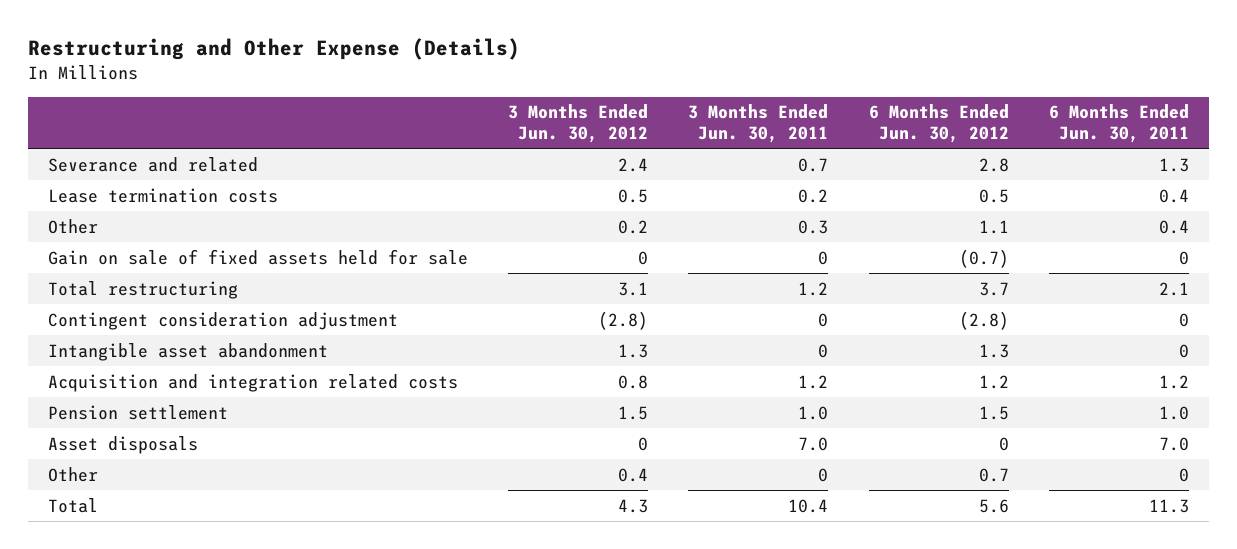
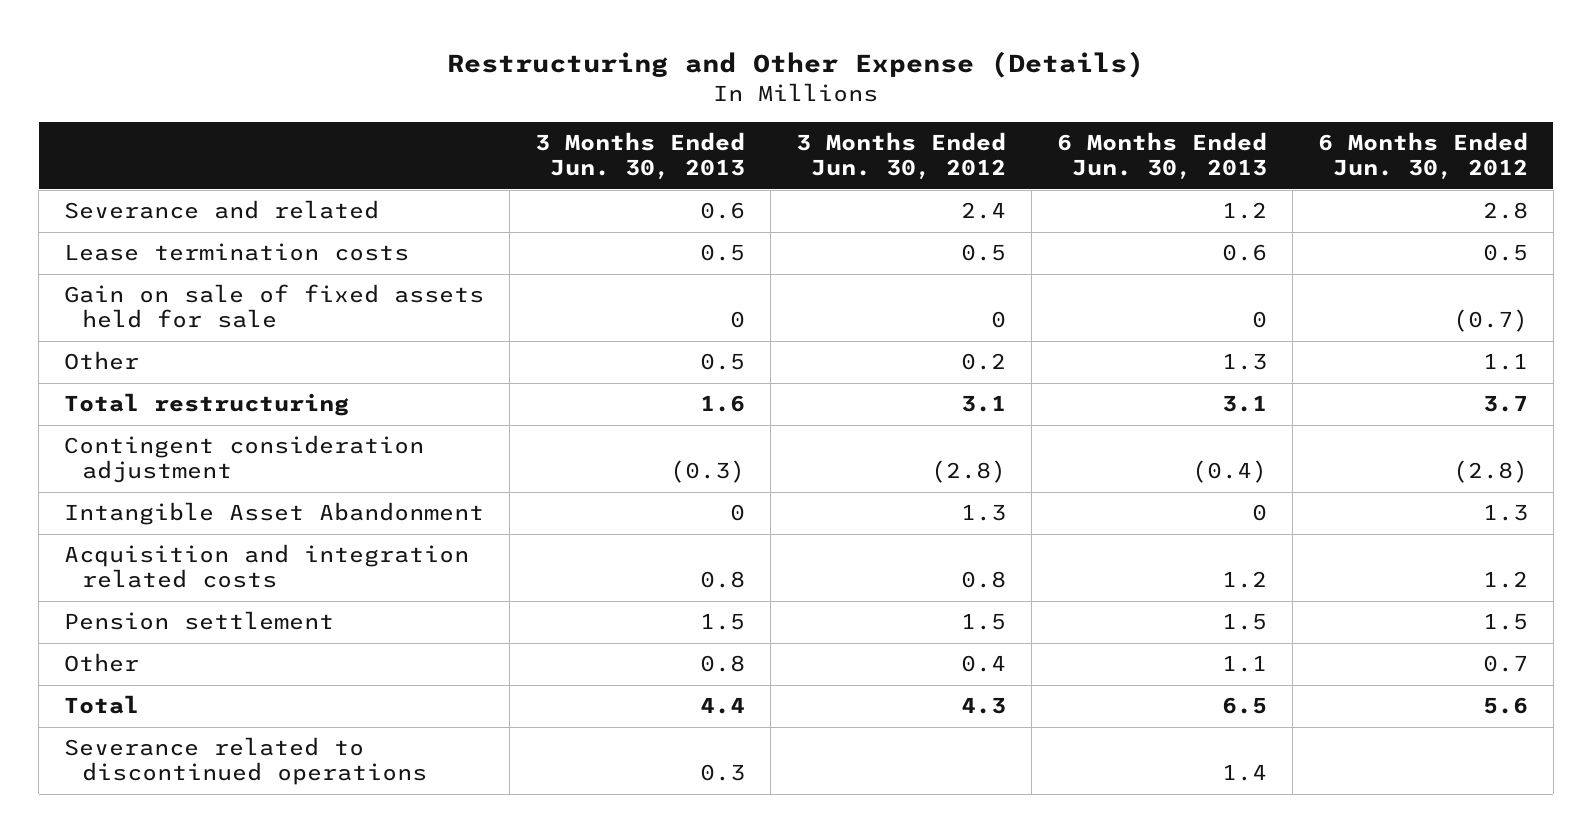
[688,104,829,144] 3 Months Ended Jun. 30, 2011 -> none
[1048,104,1189,144] 6 Months Ended Jun. 30, 2011 -> none
none -> [535,132,746,180] 3 Months Ended Jun. 30, 2013
none -> [1056,132,1267,180] 6 Months Ended Jun. 30, 2013
[47,218,98,234] Other -> [64,351,140,371] Other
[47,342,328,361] Intangible asset abandonment -> [64,502,485,526] Intangible Asset Abandonment
[47,435,198,454] Asset disposals -> none
none -> [64,737,428,786] Severance related to discontinued operations

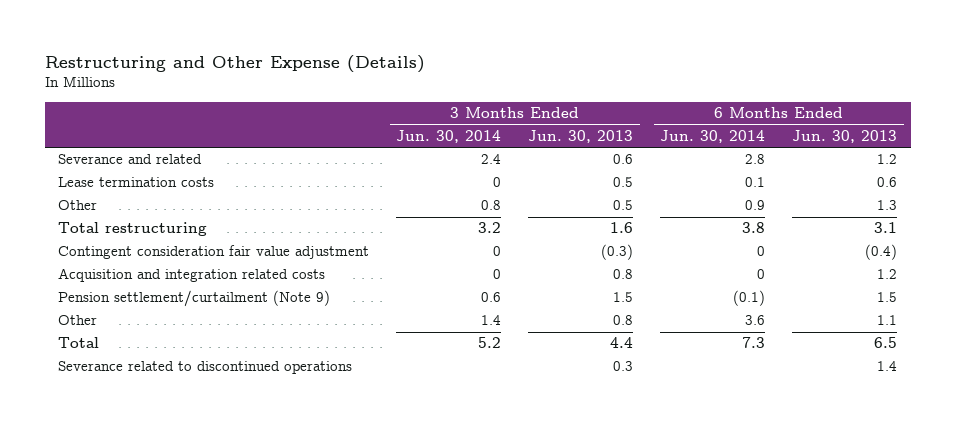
[795,132,1006,180] 3 Months Ended Jun. 30, 2012 -> none
[1317,132,1528,180] 6 Months Ended Jun. 30, 2012 -> none
none -> [396,130,502,144] Jun. 30, 2014
none -> [660,130,766,144] Jun. 30, 2014
[64,284,485,329] Gain on sale of fixed assets held for sale -> none
[64,502,485,526] Intangible Asset Abandonment -> none
[64,435,425,484] Contingent consideration adjustment -> [58,245,370,260] Contingent consideration fair value adjustment
[64,611,335,631] Pension settlement -> [58,290,331,308] Pension settlement/curtailment (Note 9)

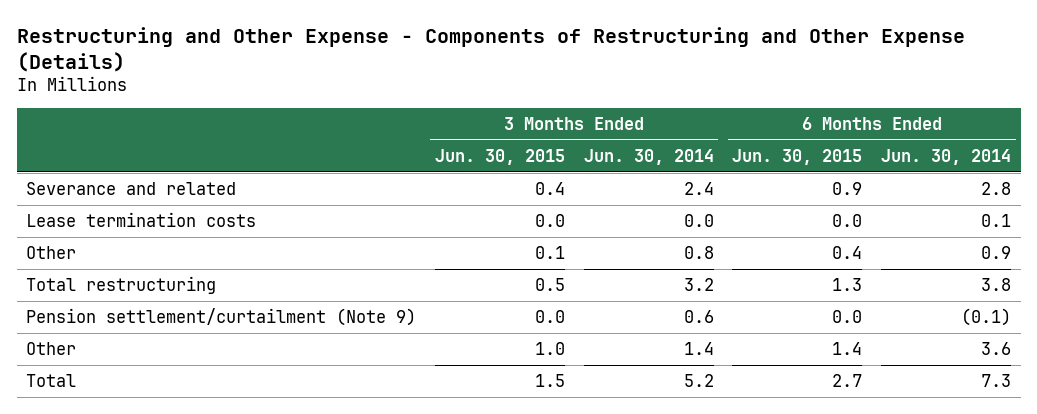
[44,54,425,73] Restructuring and Other Expense (Details) -> [16,26,965,72] Restructuring and Other Expense - Components of Restructuring and Other Expense (Details)
[528,130,634,144] Jun. 30, 2013 -> none
[792,130,898,144] Jun. 30, 2013 -> none
none -> [434,148,565,165] Jun. 30, 2015
none -> [732,148,863,165] Jun. 30, 2015
[493,177,502,188] 0 -> [683,213,714,227] 0.0
[58,245,370,260] Contingent consideration fair value adjustment -> none
[58,268,326,283] Acquisition and integration related costs -> none
[58,361,353,375] Severance related to discontinued operations -> none

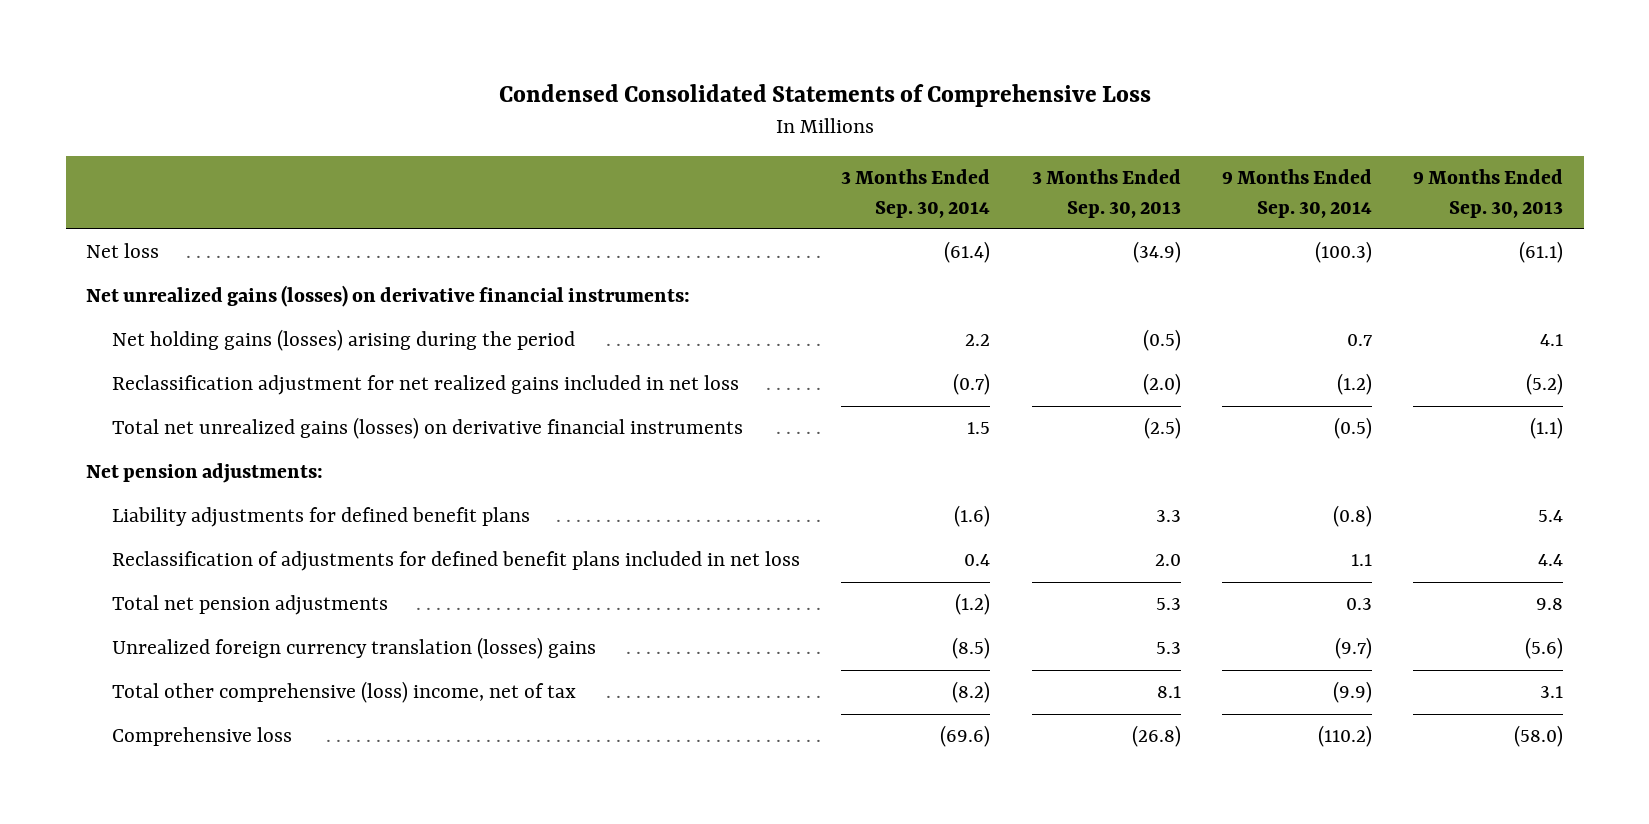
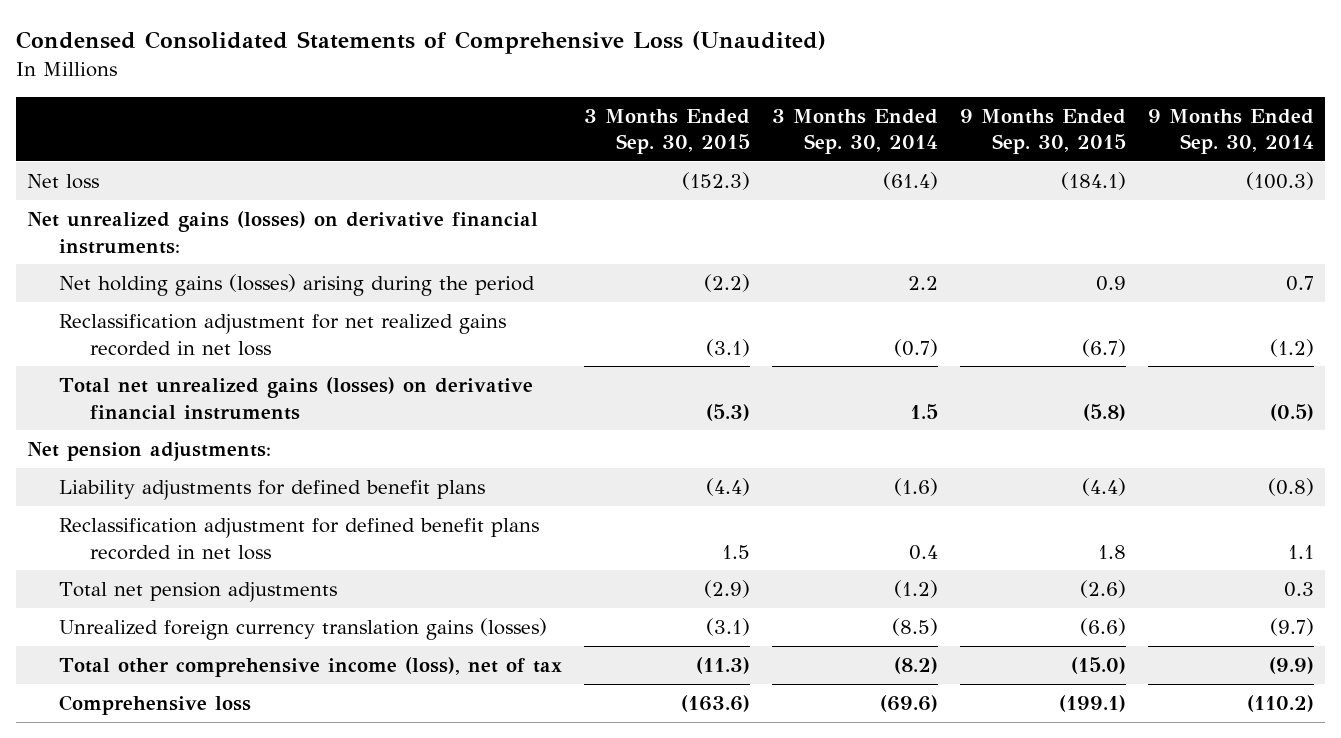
[498,83,1151,107] Condensed Consolidated Statements of Comprehensive Loss -> [16,31,827,55] Condensed Consolidated Statements of Comprehensive Loss (Unaudited)
[1031,169,1181,218] 3 Months Ended Sep. 30, 2013 -> none
[1413,169,1564,218] 9 Months Ended Sep. 30, 2013 -> none
none -> [583,108,750,155] 3 Months Ended Sep. 30, 2015
none -> [959,108,1126,155] 9 Months Ended Sep. 30, 2015
[112,375,740,396] Reclassification adjustment for net realized gains included in net loss -> [58,314,506,356] Reclassification adjustment for net realized gains recorded in net loss
[112,551,801,572] Reclassification of adjustments for defined benefit plans included in net loss -> [58,518,539,560] Reclassification adjustment for defined benefit plans recorded in net loss
[112,637,597,660] Unrealized foreign currency translation (losses) gains -> [58,618,547,641] Unrealized foreign currency translation gains (losses)
[112,681,577,704] Total other comprehensive (loss) income, net of tax -> [58,657,562,678] Total other comprehensive income (loss), net of tax

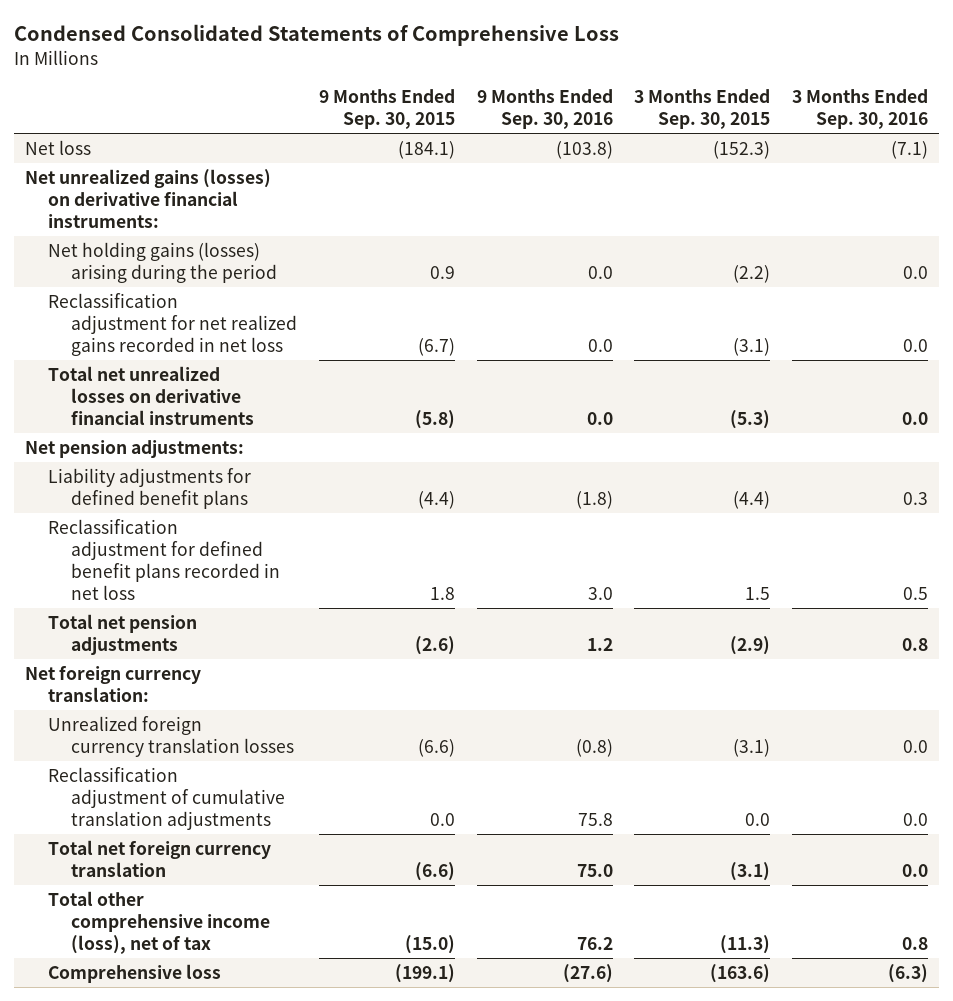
[16,31,827,55] Condensed Consolidated Statements of Comprehensive Loss (Unaudited) -> [14,24,620,47] Condensed Consolidated Statements of Comprehensive Loss
[771,108,938,155] 3 Months Ended Sep. 30, 2014 -> none
[1147,108,1314,155] 9 Months Ended Sep. 30, 2014 -> none
none -> [476,89,613,130] 9 Months Ended Sep. 30, 2016
none -> [791,89,928,130] 3 Months Ended Sep. 30, 2016
[58,377,533,420] Total net unrealized gains (losses) on derivative financial instruments -> [48,365,255,425] Total net unrealized losses on derivative financial instruments
none -> [25,664,202,702] Net foreign currency translation:
[58,618,547,641] Unrealized foreign currency translation gains (losses) -> [48,715,295,757] Unrealized foreign currency translation losses
none -> [48,766,286,830] Reclassification adjustment of cumulative translation adjustments
none -> [48,839,272,877] Total net foreign currency translation

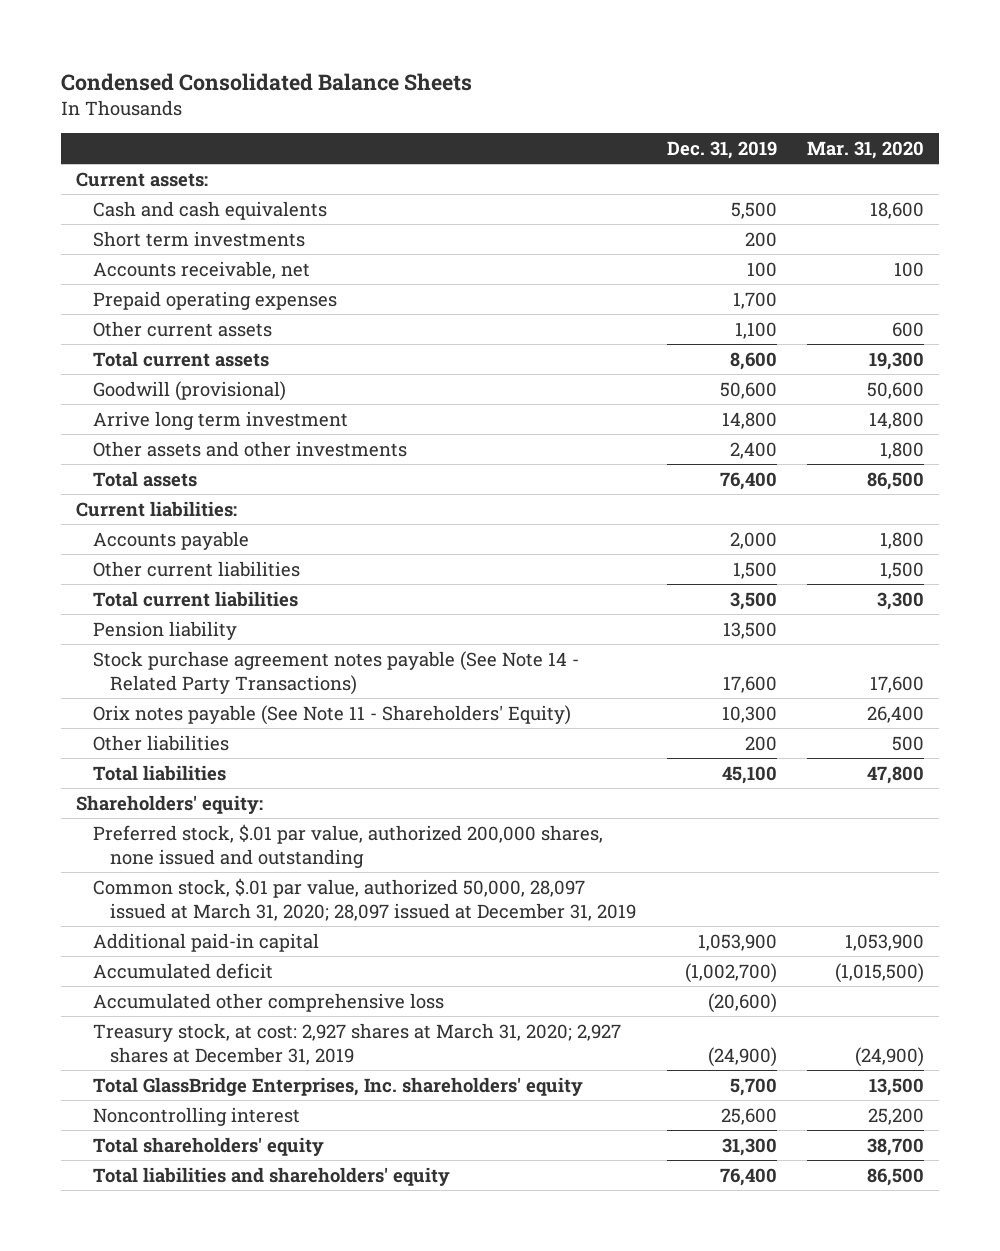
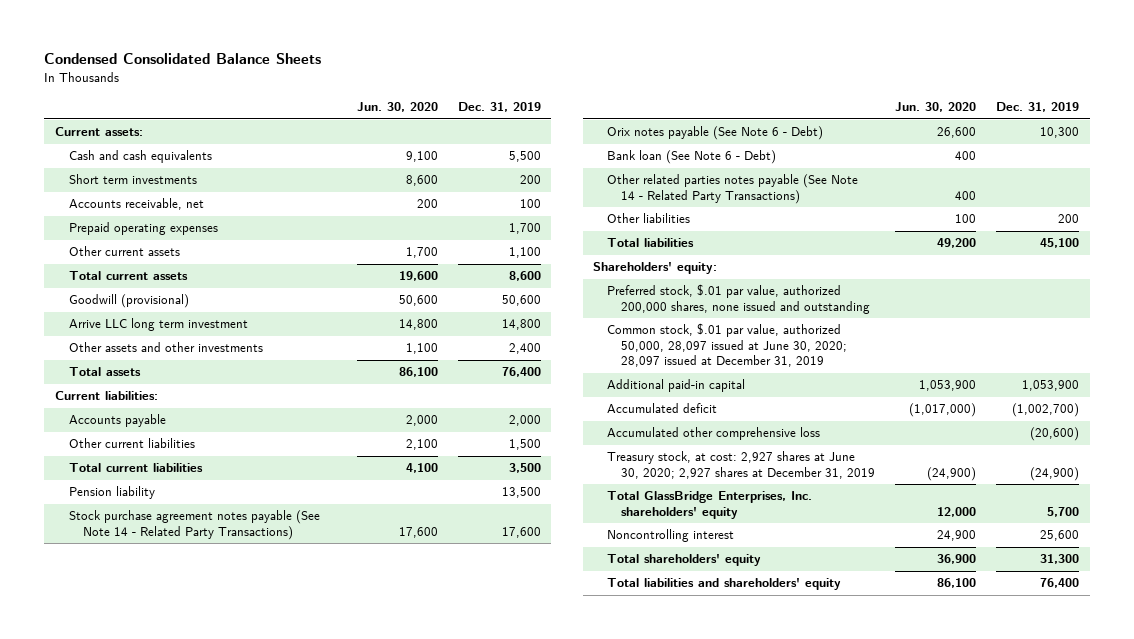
[806,140,924,159] Mar. 31, 2020 -> none
none -> [356,102,438,113] Jun. 30, 2020
[93,410,349,430] Arrive long term investment -> [68,318,248,332] Arrive LLC long term investment
[93,704,572,725] Orix notes payable (See Note 11 - Shareholders' Equity) -> [607,126,824,141] Orix notes payable (See Note 6 - Debt)
none -> [607,150,777,165] Bank loan (See Note 6 - Debt)
none -> [607,174,859,204] Other related parties notes payable (See Note 14 - Related Party Transactions)
[93,877,637,921] Common stock, $.01 par value, authorized 50,000, 28,097 issued at March 31, 2020; 28,097 issued at December 31, 2019 -> [607,323,848,368] Common stock, $.01 par value, authorized 50,000, 28,097 issued at June 30, 2020; 28,097 issued at December 31, 2019
[93,1022,622,1065] Treasury stock, at cost: 2,927 shares at March 31, 2020; 2,927 shares at December 31, 2019 -> [607,451,876,479] Treasury stock, at cost: 2,927 shares at June 30, 2020; 2,927 shares at December 31, 2019

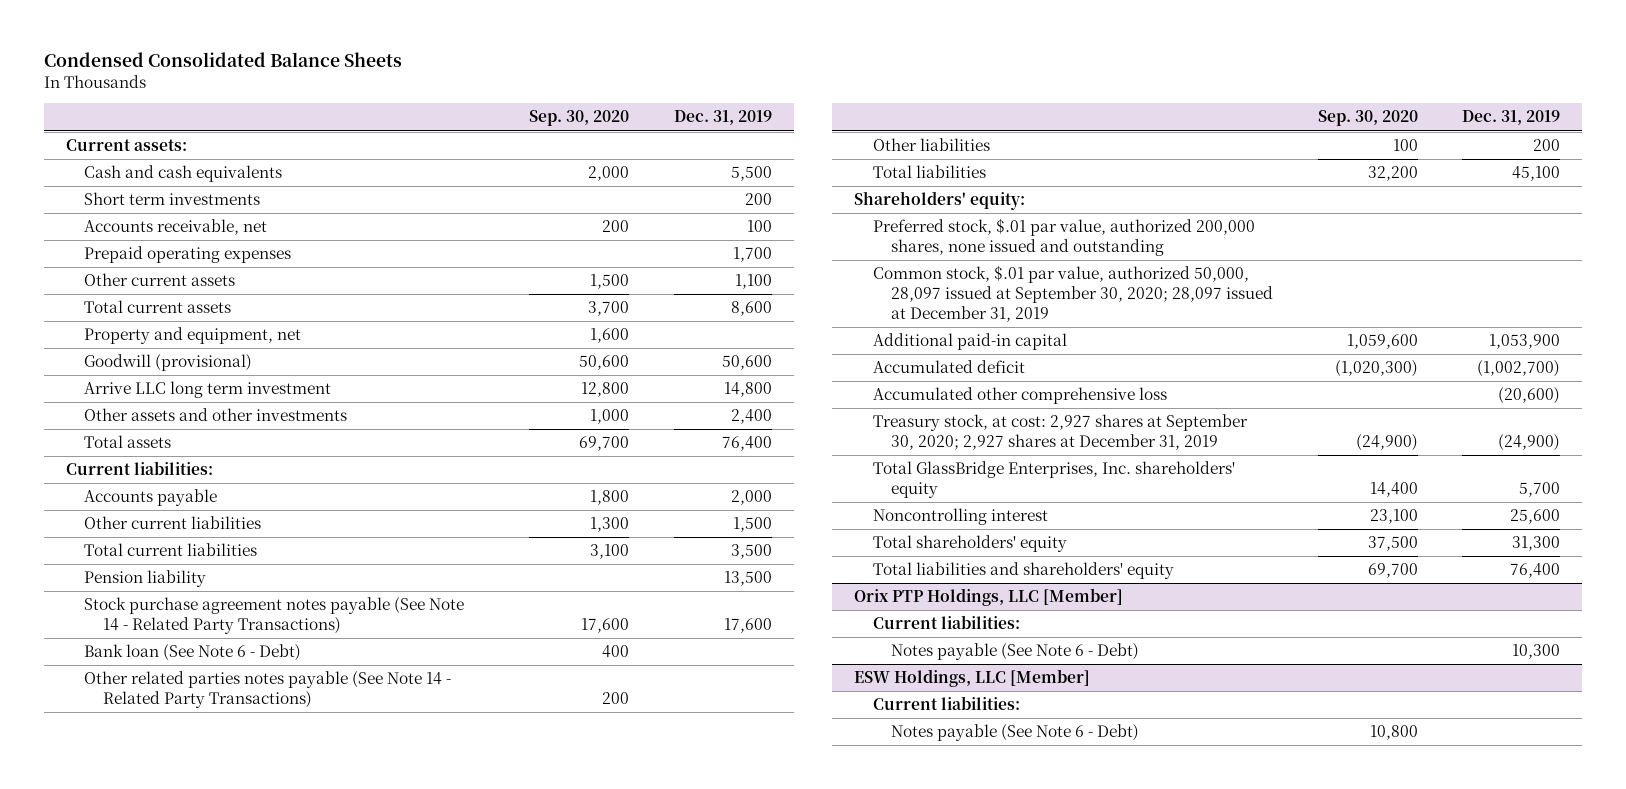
[356,102,438,113] Jun. 30, 2020 -> none
none -> [529,110,630,127] Sep. 30, 2020
none -> [84,327,302,345] Property and equipment, net
[607,126,824,141] Orix notes payable (See Note 6 - Debt) -> none
[607,323,848,368] Common stock, $.01 par value, authorized 50,000, 28,097 issued at June 30, 2020; 28,097 issued at December 31, 2019 -> [872,265,1274,322] Common stock, $.01 par value, authorized 50,000, 28,097 issued at September 30, 2020; 28,097 issued at December 31, 2019
[607,451,876,479] Treasury stock, at cost: 2,927 shares at June 30, 2020; 2,927 shares at December 31, 2019 -> [872,414,1248,450] Treasury stock, at cost: 2,927 shares at September 30, 2020; 2,927 shares at December 31, 2019
none -> [854,588,1124,607] Orix PTP Holdings, LLC [Member]
none -> [872,615,1020,630] Current liabilities:
none -> [891,643,1140,661] Notes payable (See Note 6 - Debt)
none -> [854,669,1091,688] ESW Holdings, LLC [Member]
none -> [872,696,1020,711] Current liabilities:
none -> [891,724,1140,742] Notes payable (See Note 6 - Debt)

